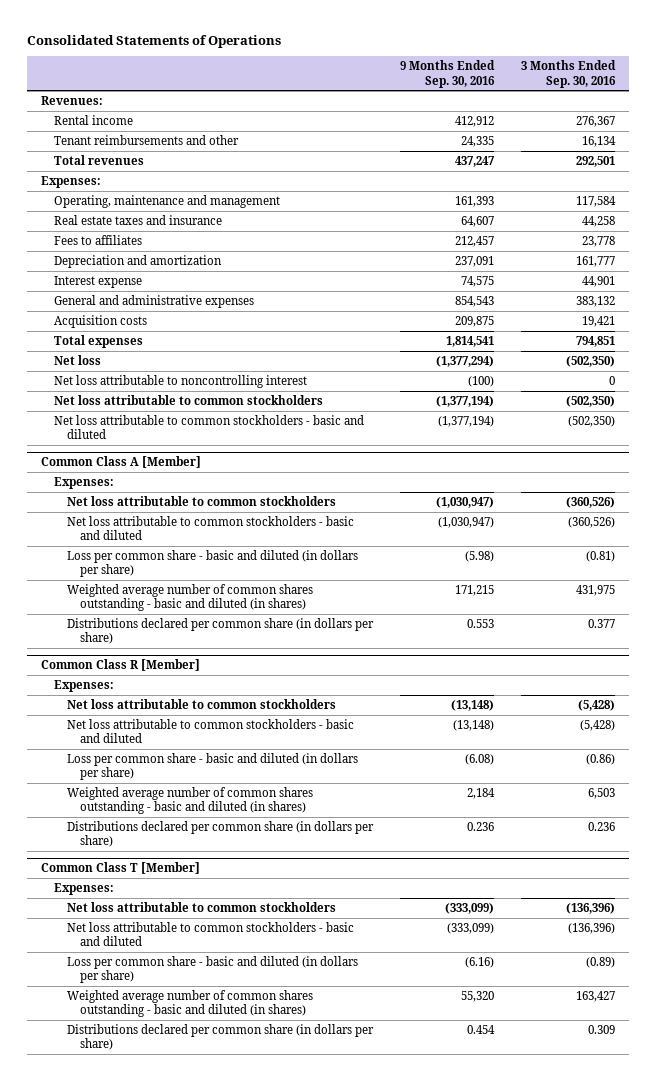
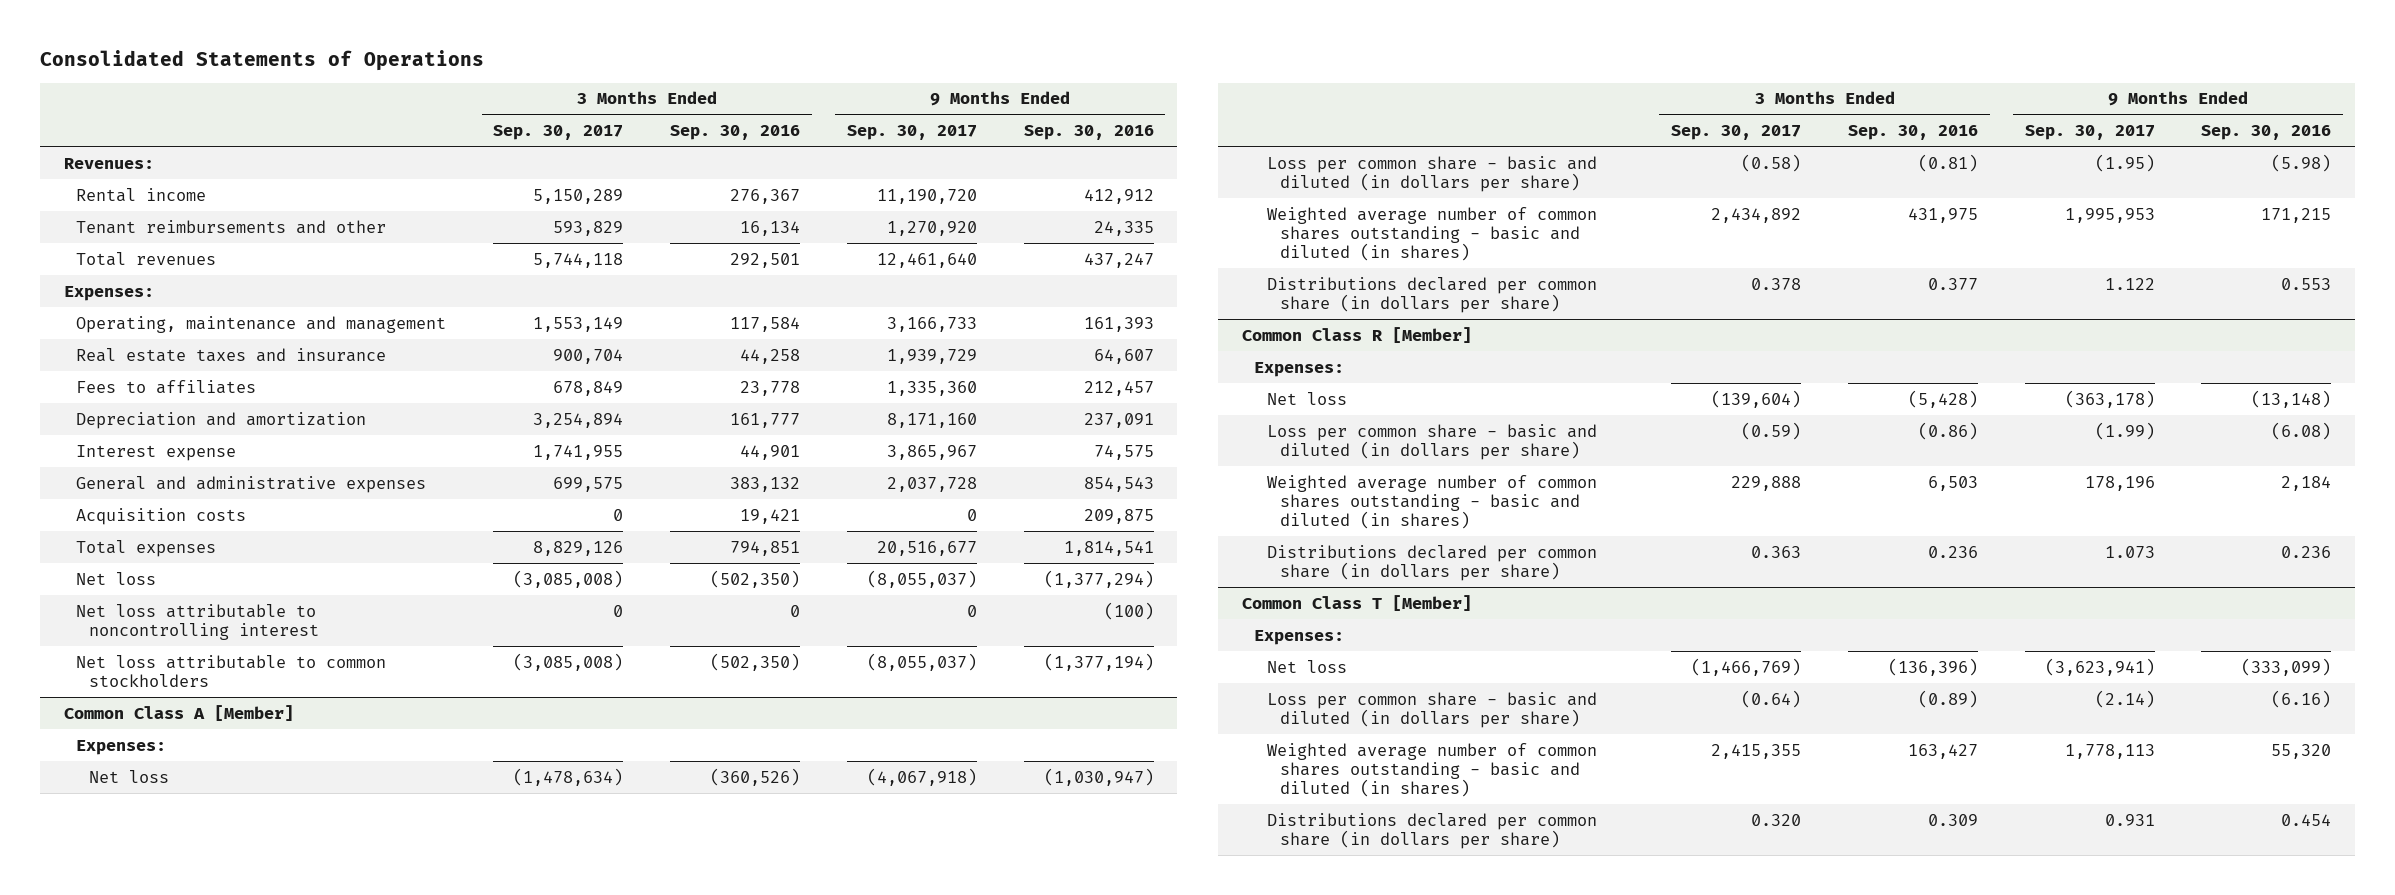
none -> [493,125,624,141] Sep. 30, 2017
none -> [846,125,977,141] Sep. 30, 2017
[53,415,364,440] Net loss attributable to common stockholders - basic and diluted -> none
[66,516,354,541] Net loss attributable to common stockholders - basic and diluted -> none
[66,496,336,507] Net loss attributable to common stockholders -> [89,769,170,783] Net loss
[66,719,354,744] Net loss attributable to common stockholders - basic and diluted -> none
[66,699,336,710] Net loss attributable to common stockholders -> [1267,391,1348,405] Net loss
[66,922,354,947] Net loss attributable to common stockholders - basic and diluted -> none
[66,902,336,913] Net loss attributable to common stockholders -> [1267,659,1348,673] Net loss

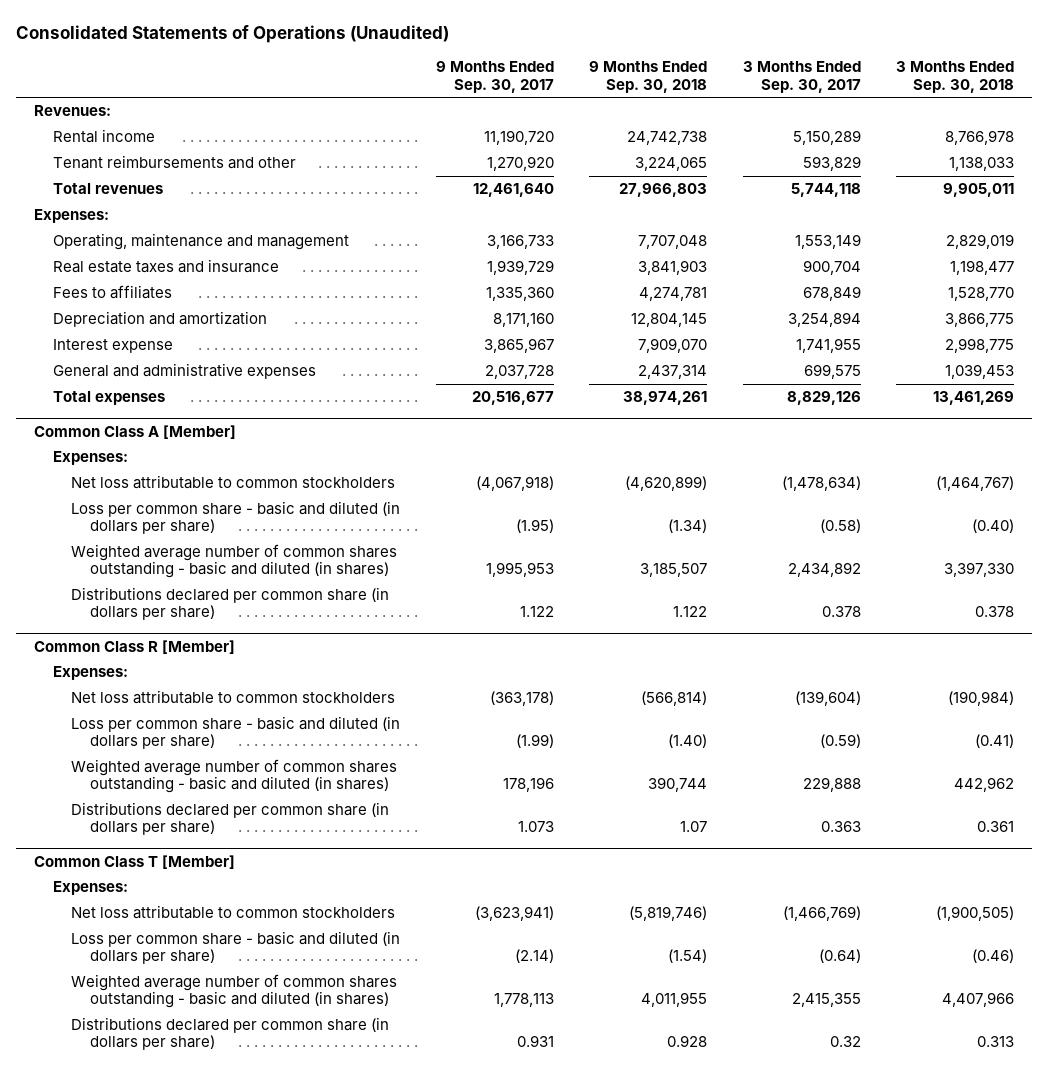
[40,50,485,72] Consolidated Statements of Operations -> [16,25,450,44] Consolidated Statements of Operations (Unaudited)
[669,125,800,141] Sep. 30, 2016 -> none
[1023,125,1154,141] Sep. 30, 2016 -> none
none -> [589,61,708,93] 9 Months Ended Sep. 30, 2018
none -> [896,61,1015,93] 3 Months Ended Sep. 30, 2018
[76,507,247,525] Acquisition costs -> none
[76,571,157,585] Net loss -> none
[76,603,320,640] Net loss attributable to noncontrolling interest -> none
[76,654,387,687] Net loss attributable to common stockholders -> none
[89,769,170,783] Net loss -> [71,475,396,490] Net loss attributable to common stockholders
[1267,391,1348,405] Net loss -> [71,690,396,705] Net loss attributable to common stockholders
[1267,659,1348,673] Net loss -> [71,905,396,920] Net loss attributable to common stockholders
[1751,813,1802,826] 0.320 -> [829,1036,861,1048] 0.32

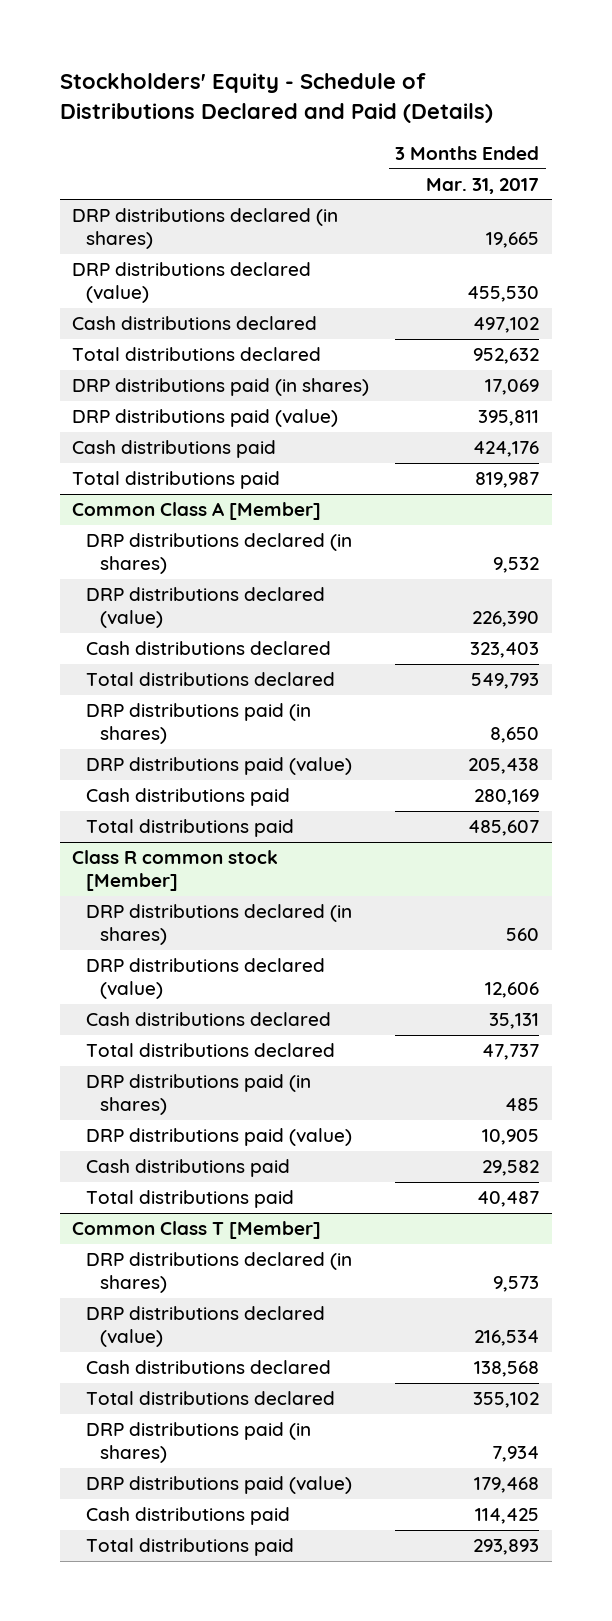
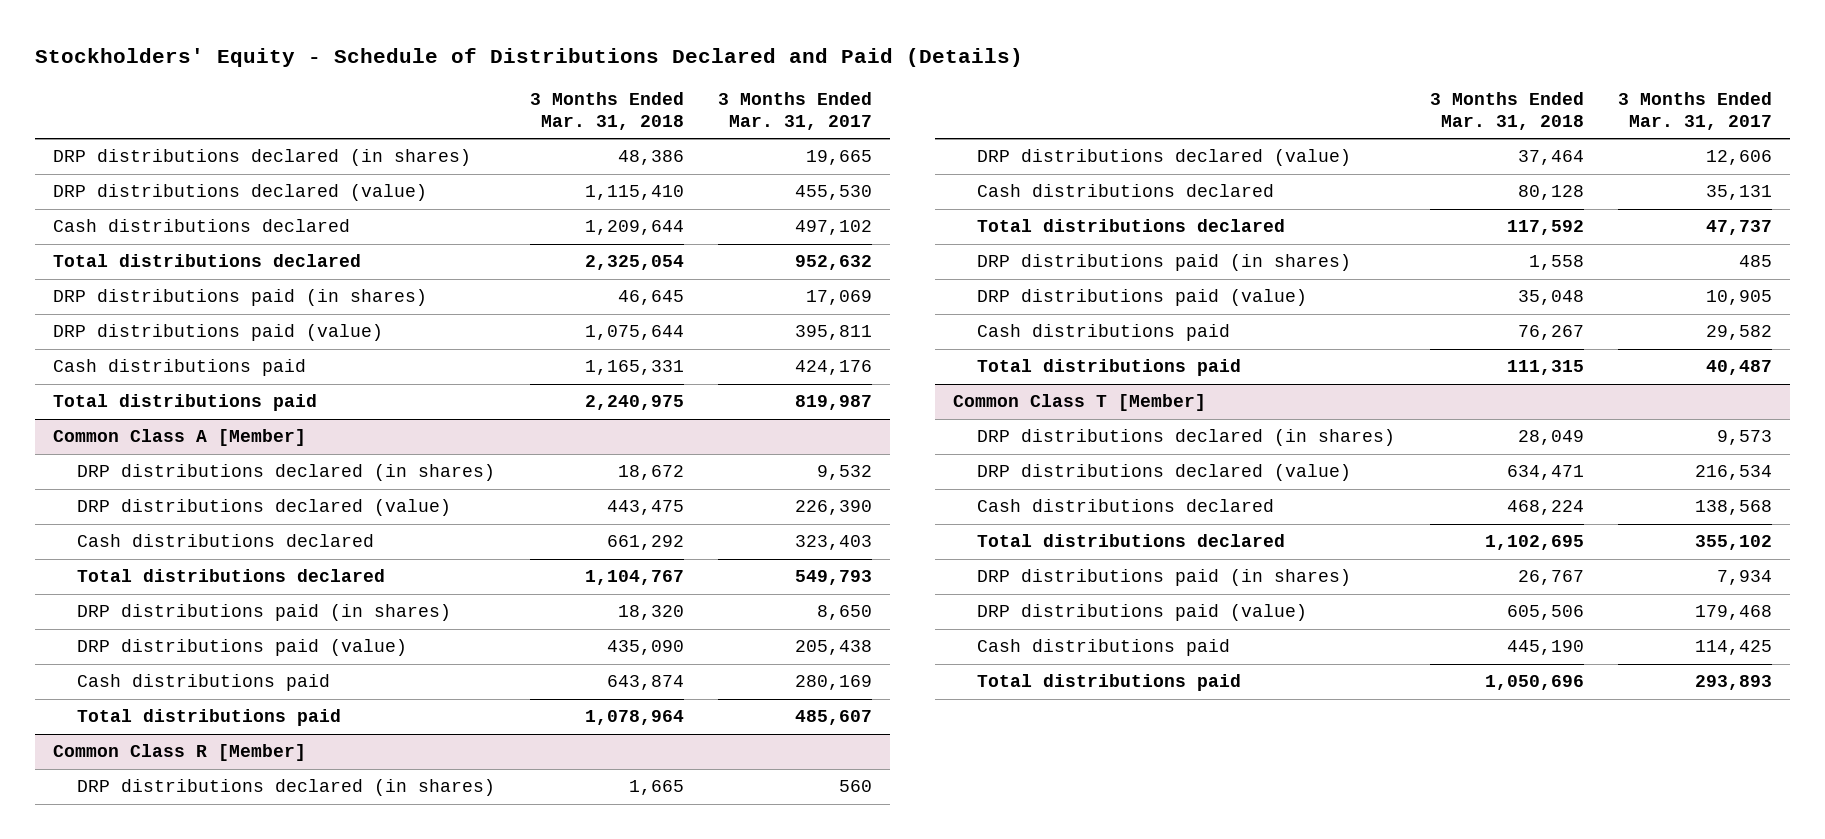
none -> [529,91,684,130] 3 Months Ended Mar. 31, 2018
[72,850,279,892] Class R common stock [Member] -> [52,744,306,762] Common Class R [Member]

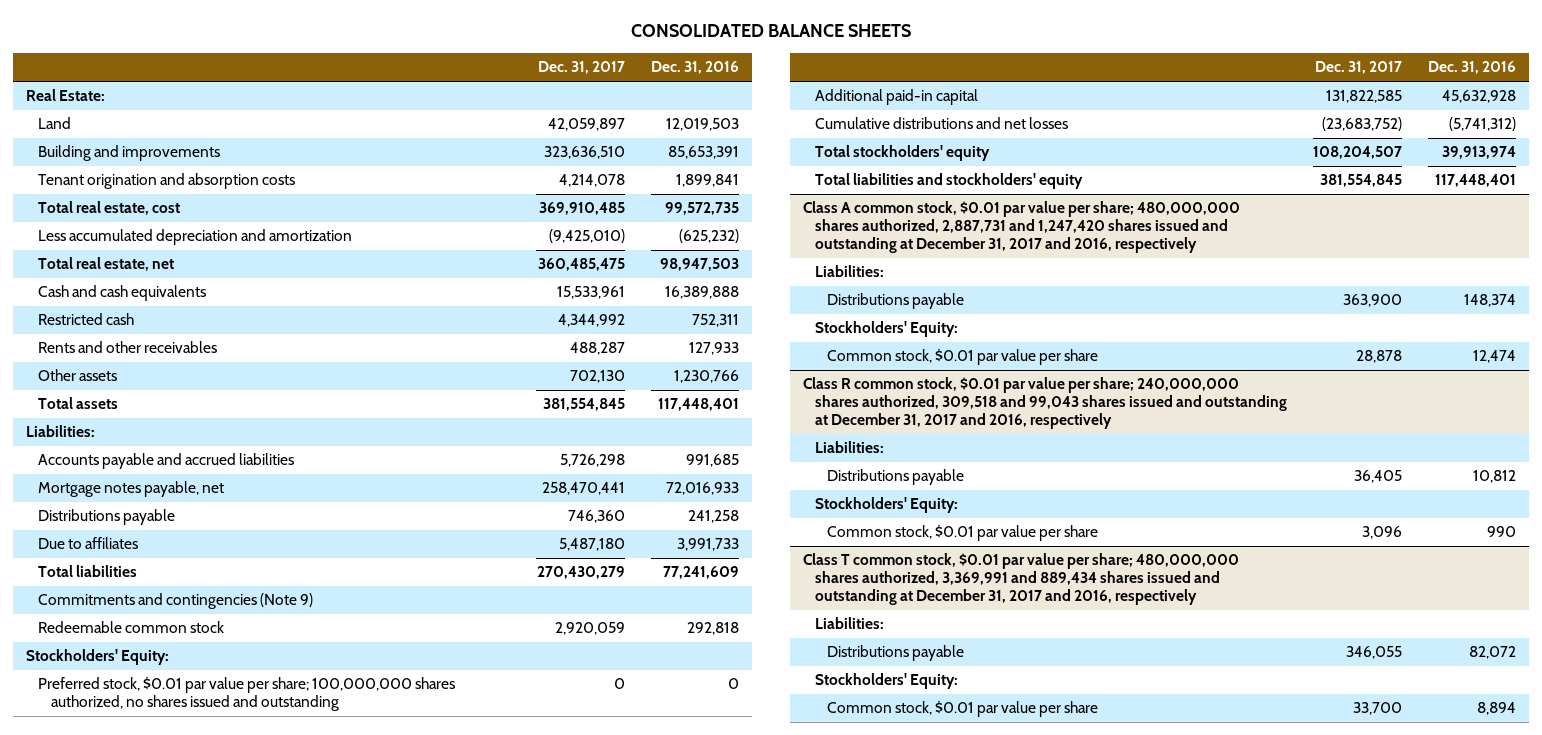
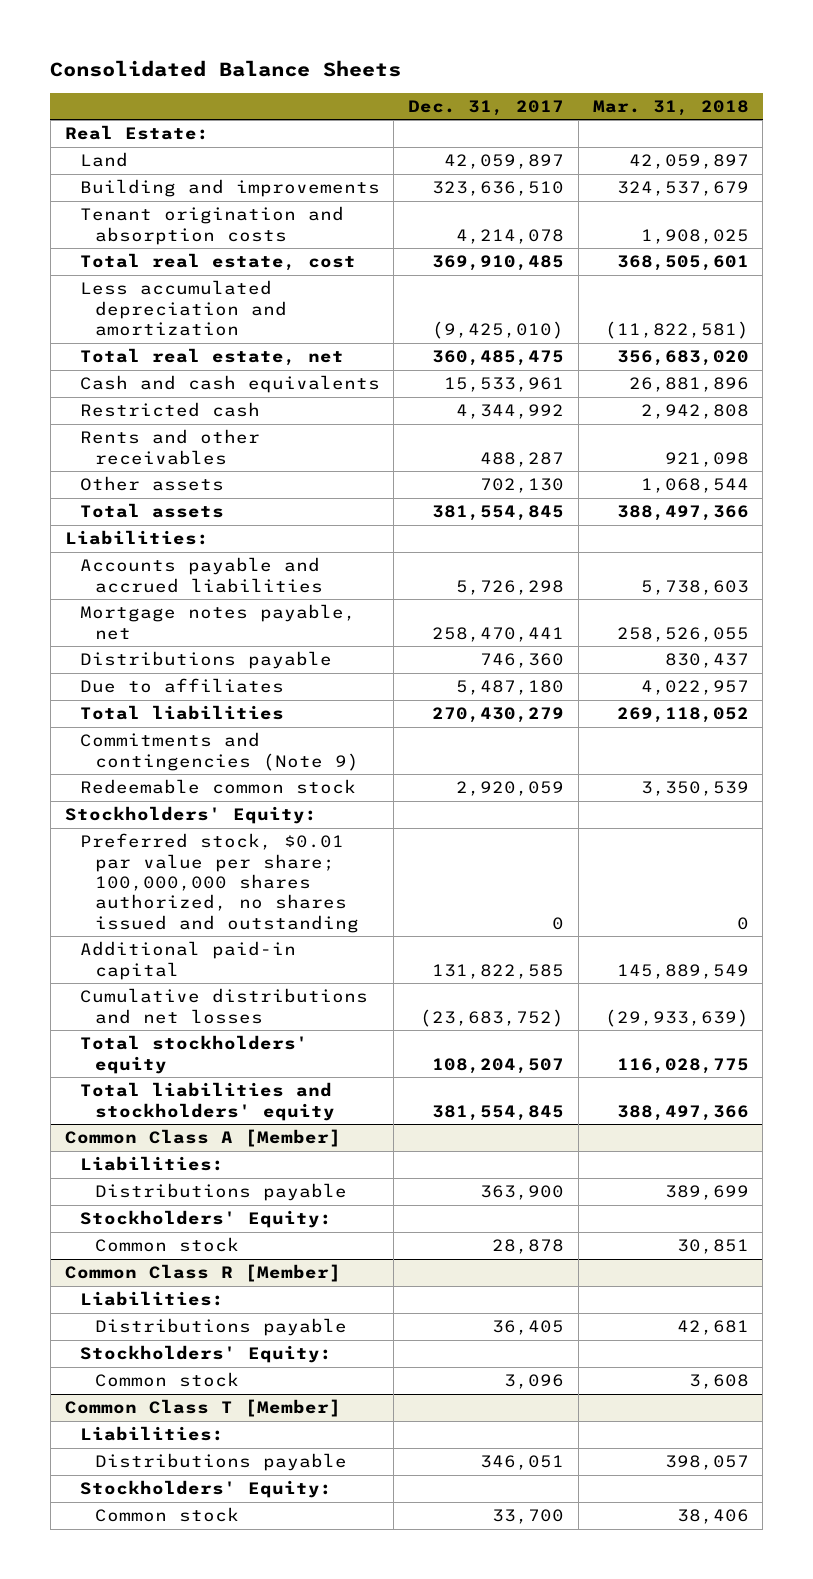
[630,24,911,38] CONSOLIDATED BALANCE SHEETS -> [50,59,402,77] Consolidated Balance Sheets
[650,61,739,75] Dec. 31, 2016 -> none
none -> [592,99,749,116] Mar. 31, 2018
[803,201,1241,254] Class A common stock, $0.01 par value per share; 480,000,000 shares authorized, 2,887,731 and 1,247,420 shares issued and outstanding at December 31, 2017 and 2016, respectively -> [64,1129,341,1148] Common Class A [Member]
[827,349,1099,366] Common stock, $0.01 par value per share -> [94,1237,239,1253] Common stock
[803,377,1288,430] Class R common stock, $0.01 par value per share; 240,000,000 shares authorized, 309,518 and 99,043 shares issued and outstanding at December 31, 2017 and 2016, respectively -> [64,1264,341,1283] Common Class R [Member]
[827,525,1099,542] Common stock, $0.01 par value per share -> [94,1372,239,1388] Common stock
[803,553,1240,606] Class T common stock, $0.01 par value per share; 480,000,000 shares authorized, 3,369,991 and 889,434 shares issued and outstanding at December 31, 2017 and 2016, respectively -> [64,1399,341,1418] Common Class T [Member]
[1345,646,1402,660] 346,055 -> [480,1455,565,1471] 346,051
[827,701,1099,718] Common stock, $0.01 par value per share -> [94,1507,239,1523] Common stock

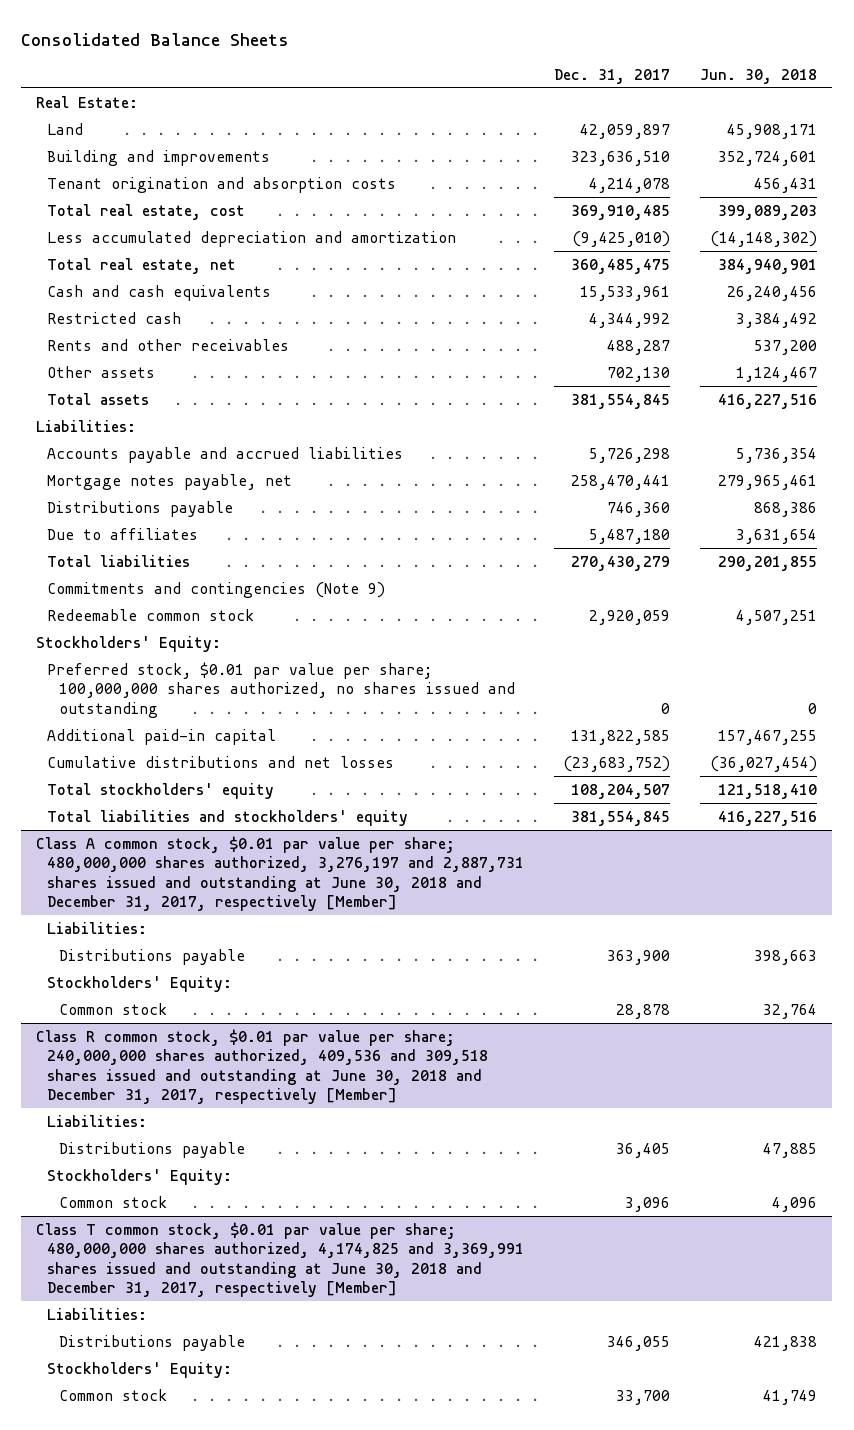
[592,99,749,116] Mar. 31, 2018 -> none
none -> [700,68,818,84] Jun. 30, 2018
[64,1129,341,1148] Common Class A [Member] -> [36,835,525,912] Class A common stock, $0.01 par value per share; 480,000,000 shares authorized, 3,276,197 and 2,887,731 shares issued and outstanding at June 30, 2018 and December 31, 2017, respectively [Member]
[64,1264,341,1283] Common Class R [Member] -> [36,1028,489,1105] Class R common stock, $0.01 par value per share; 240,000,000 shares authorized, 409,536 and 309,518 shares issued and outstanding at June 30, 2018 and December 31, 2017, respectively [Member]
[64,1399,341,1418] Common Class T [Member] -> [36,1221,525,1298] Class T common stock, $0.01 par value per share; 480,000,000 shares authorized, 4,174,825 and 3,369,991 shares issued and outstanding at June 30, 2018 and December 31, 2017, respectively [Member]
[480,1455,565,1471] 346,051 -> [607,1335,671,1351] 346,055

